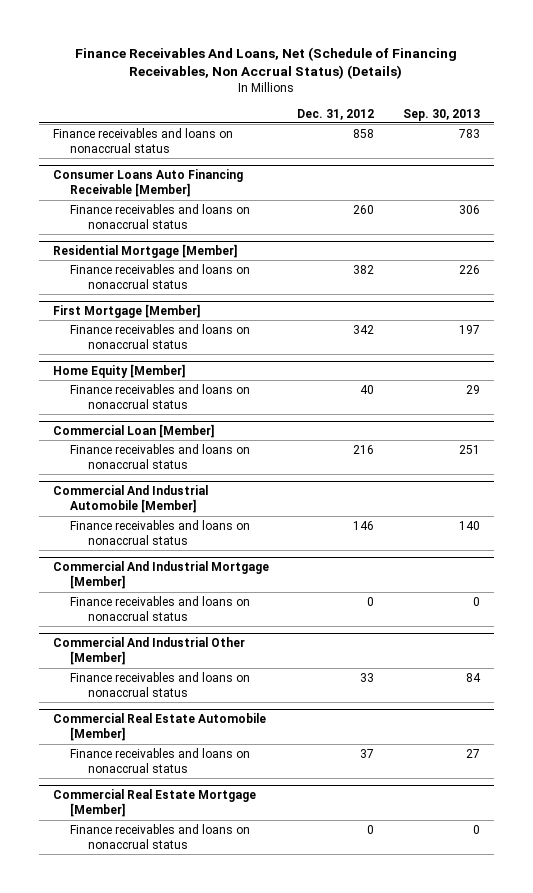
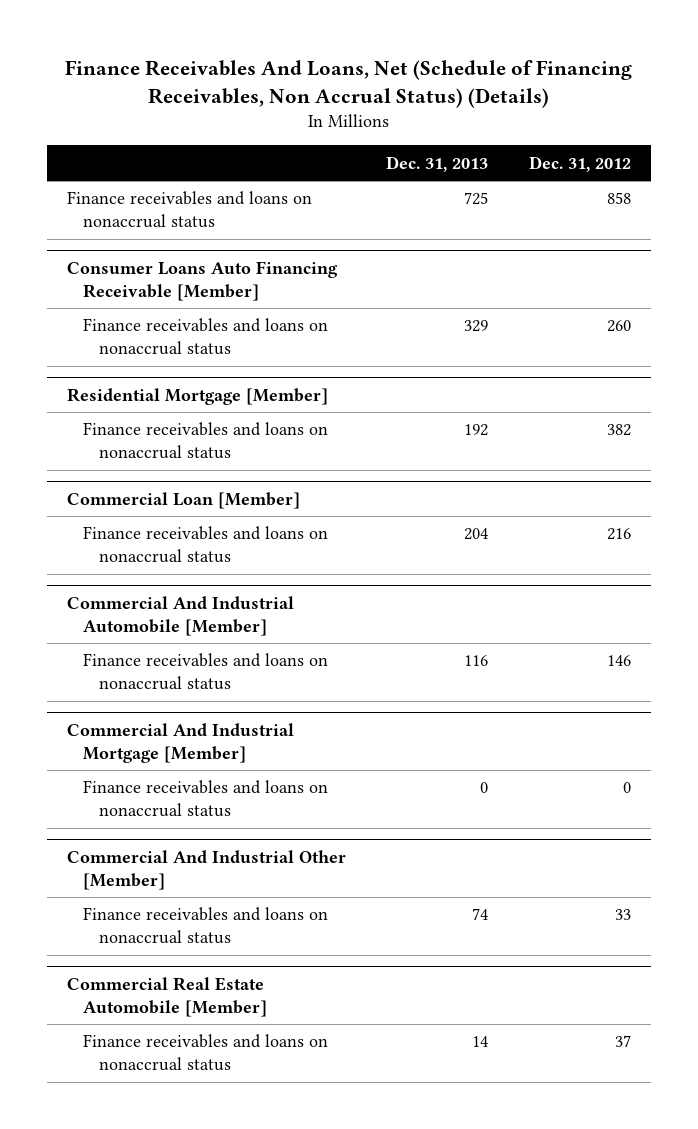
[402,108,480,121] Sep. 30, 2013 -> none
none -> [386,155,489,172] Dec. 31, 2013
[53,304,201,319] First Mortgage [Member] -> none
[70,323,251,349] Finance receivables and loans on nonaccrual status -> none
[53,364,186,379] Home Equity [Member] -> none
[70,383,251,409] Finance receivables and loans on nonaccrual status -> none
[53,789,257,818] Commercial Real Estate Mortgage [Member] -> none
[70,823,251,849] Finance receivables and loans on nonaccrual status -> none

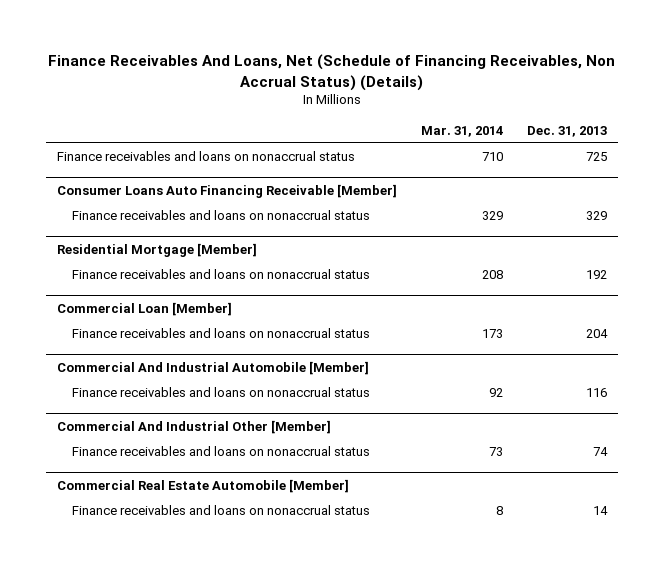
[528,155,631,172] Dec. 31, 2012 -> none
none -> [420,125,503,137] Mar. 31, 2014
[66,722,294,763] Commercial And Industrial Mortgage [Member] -> none
[82,780,328,818] Finance receivables and loans on nonaccrual status -> none

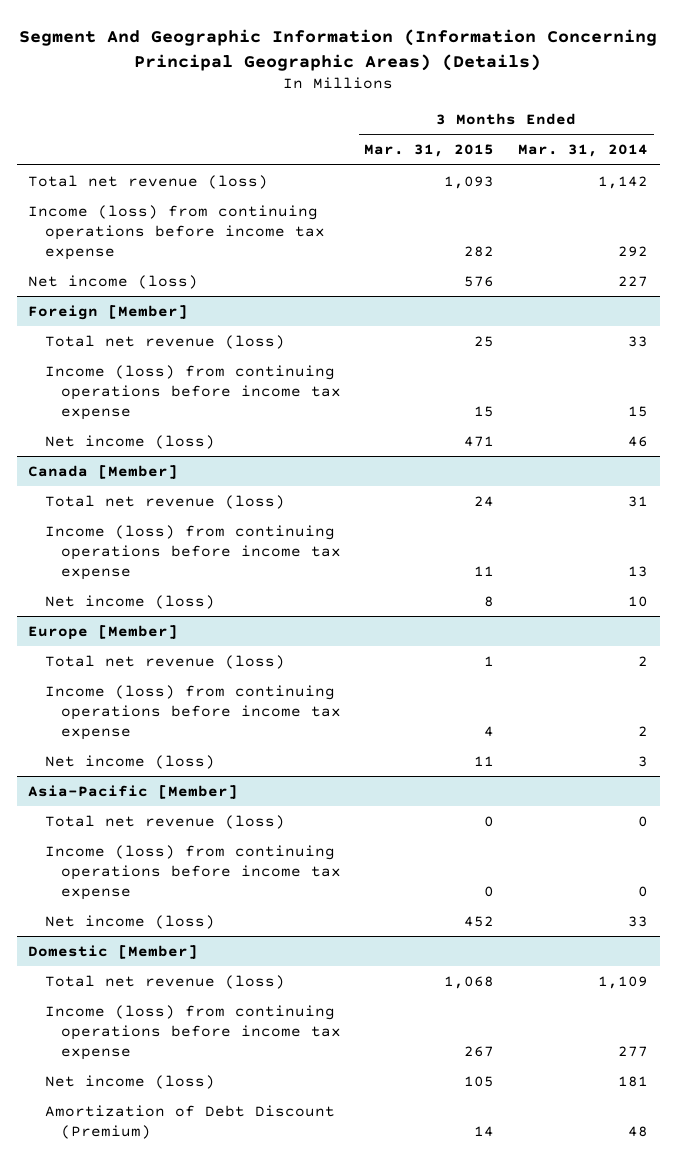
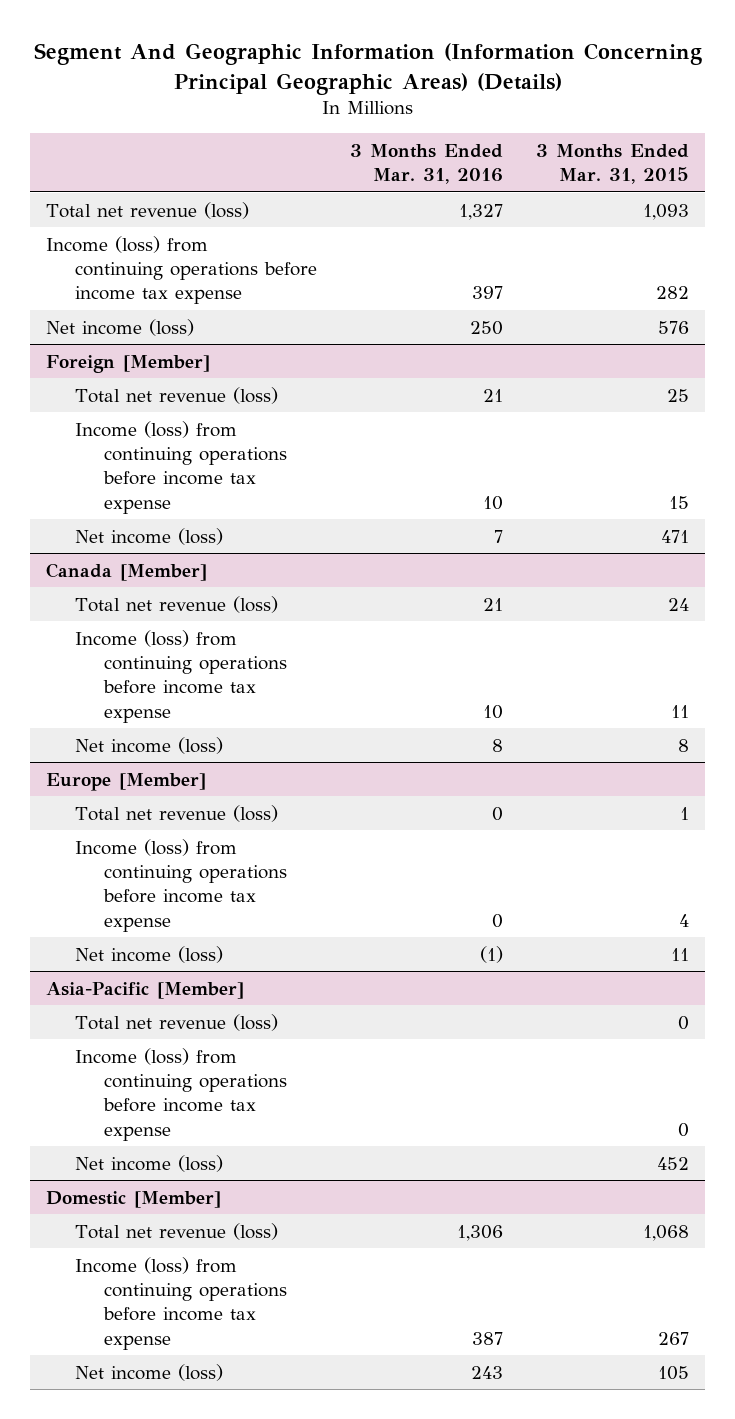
[518,144,649,158] Mar. 31, 2014 -> none
none -> [350,143,504,185] 3 Months Ended Mar. 31, 2016
[44,1104,335,1139] Amortization of Debt Discount (Premium) -> none

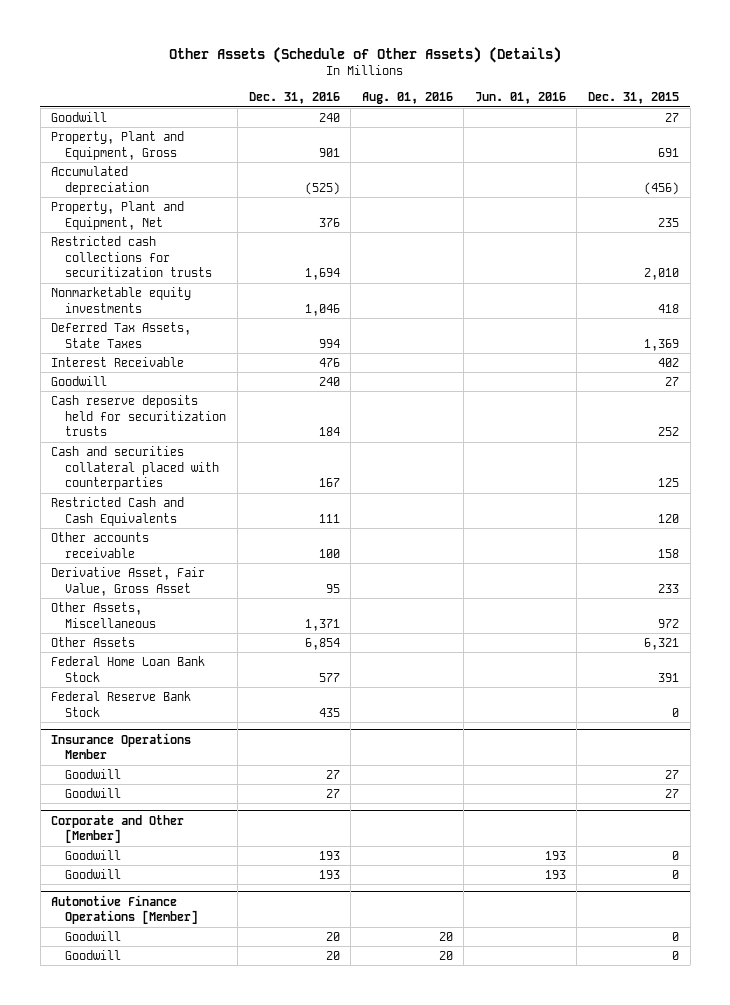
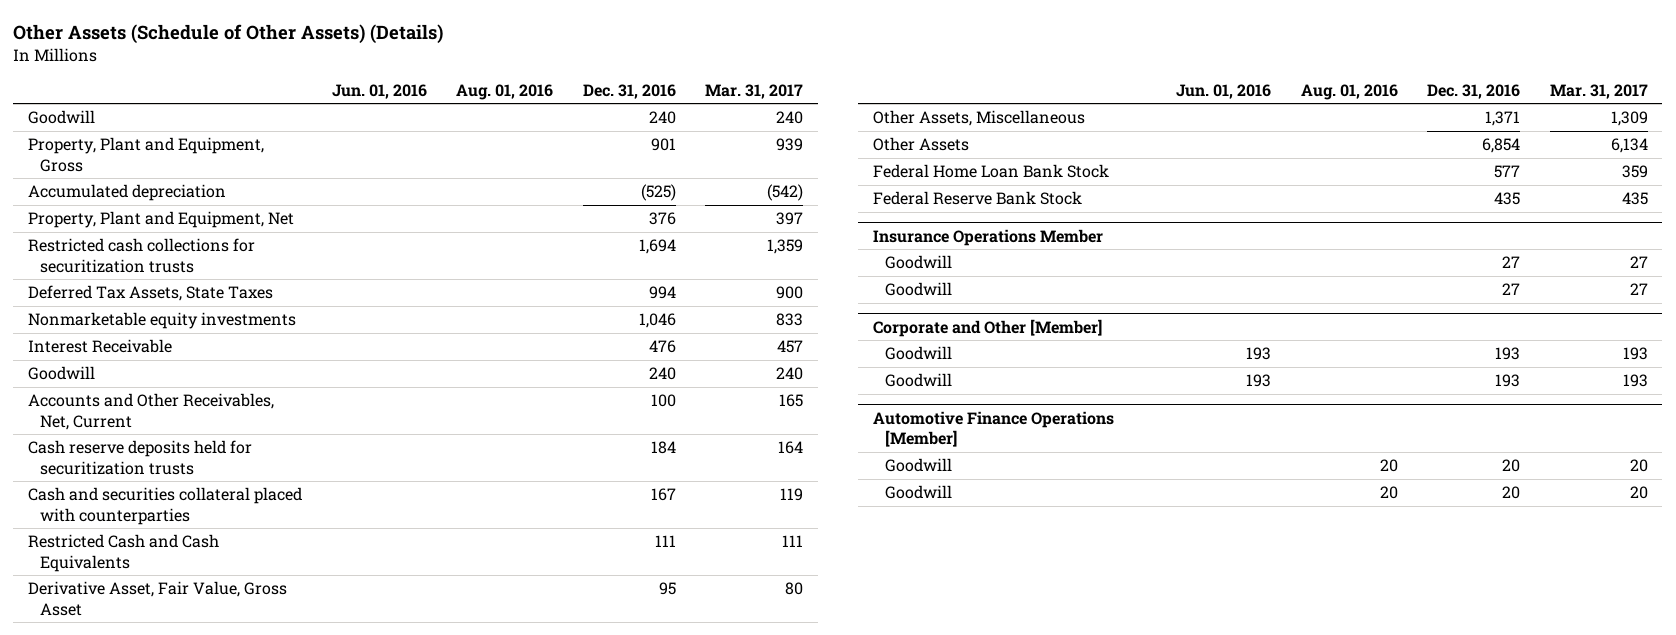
[587,92,679,105] Dec. 31, 2015 -> none
none -> [704,83,803,99] Mar. 31, 2017
[51,286,192,313] Nonmarketable equity investments -> [28,312,297,330] Nonmarketable equity investments
none -> [28,393,275,431] Accounts and Other Receivables, Net, Current
[51,531,150,558] Other accounts receivable -> none

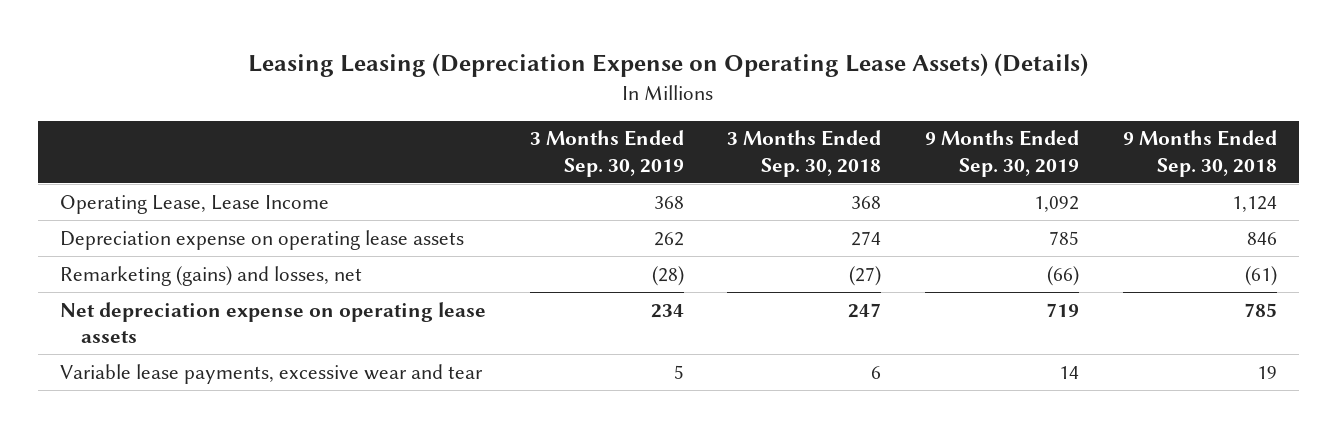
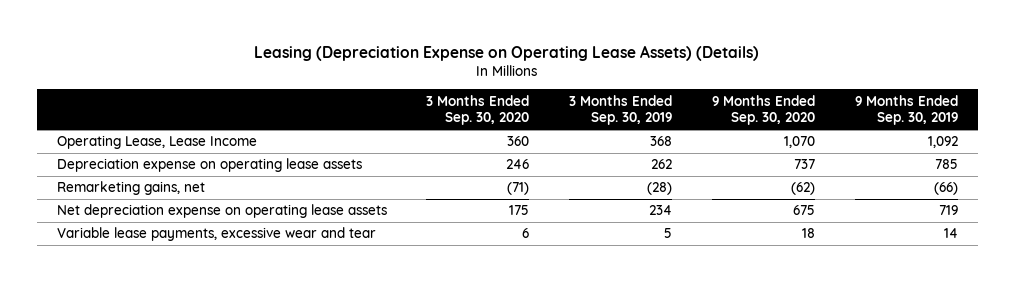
[248,53,1089,78] Leasing Leasing (Depreciation Expense on Operating Lease Assets) (Details) -> [254,44,760,61] Leasing (Depreciation Expense on Operating Lease Assets) (Details)
[727,130,882,177] 3 Months Ended Sep. 30, 2018 -> none
[1122,130,1277,177] 9 Months Ended Sep. 30, 2018 -> none
none -> [426,94,530,126] 3 Months Ended Sep. 30, 2020
none -> [711,94,815,126] 9 Months Ended Sep. 30, 2020
[60,265,363,286] Remarketing (gains) and losses, net -> [56,181,205,196] Remarketing gains, net

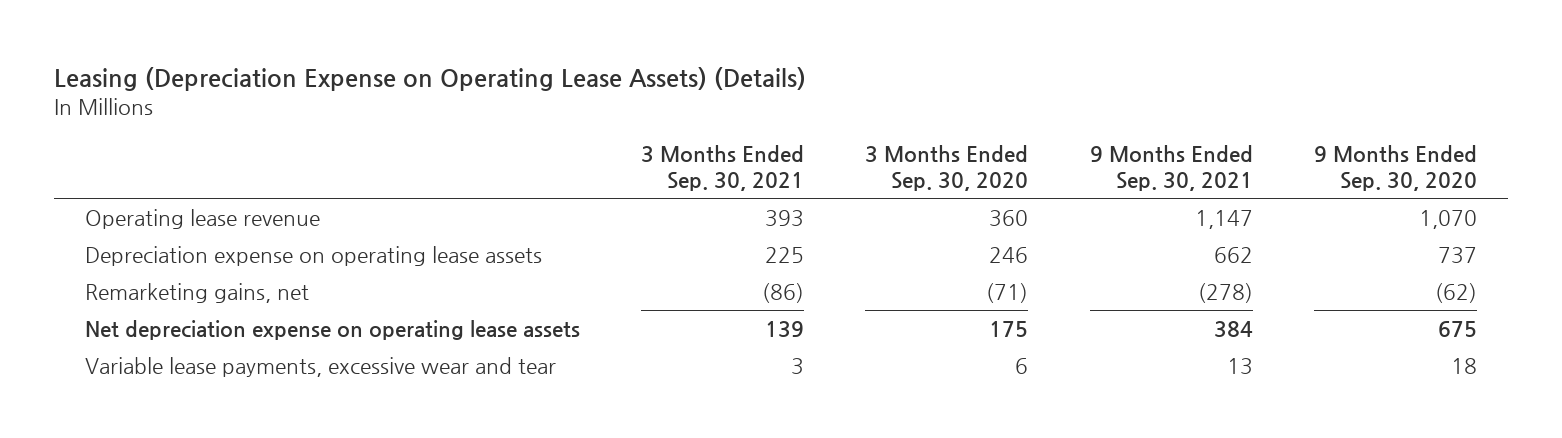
[569,94,673,126] 3 Months Ended Sep. 30, 2019 -> none
[854,94,958,126] 9 Months Ended Sep. 30, 2019 -> none
none -> [640,144,804,192] 3 Months Ended Sep. 30, 2021
none -> [1089,144,1253,192] 9 Months Ended Sep. 30, 2021
[56,135,257,150] Operating Lease, Lease Income -> [84,208,320,229] Operating lease revenue

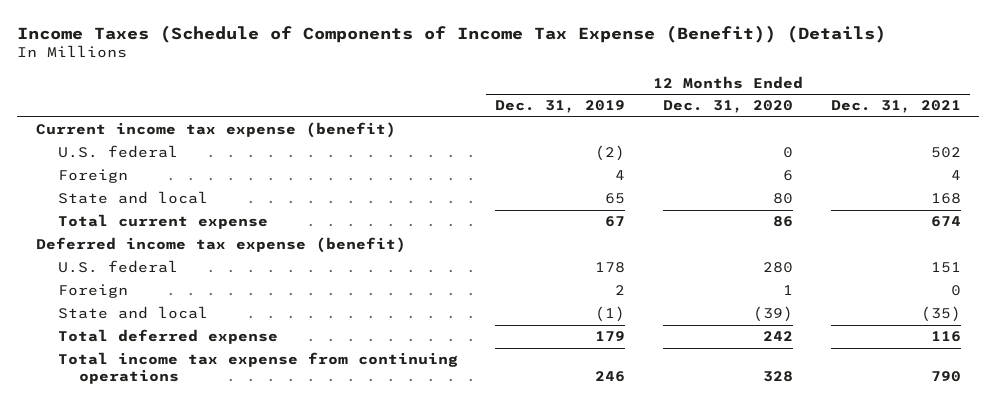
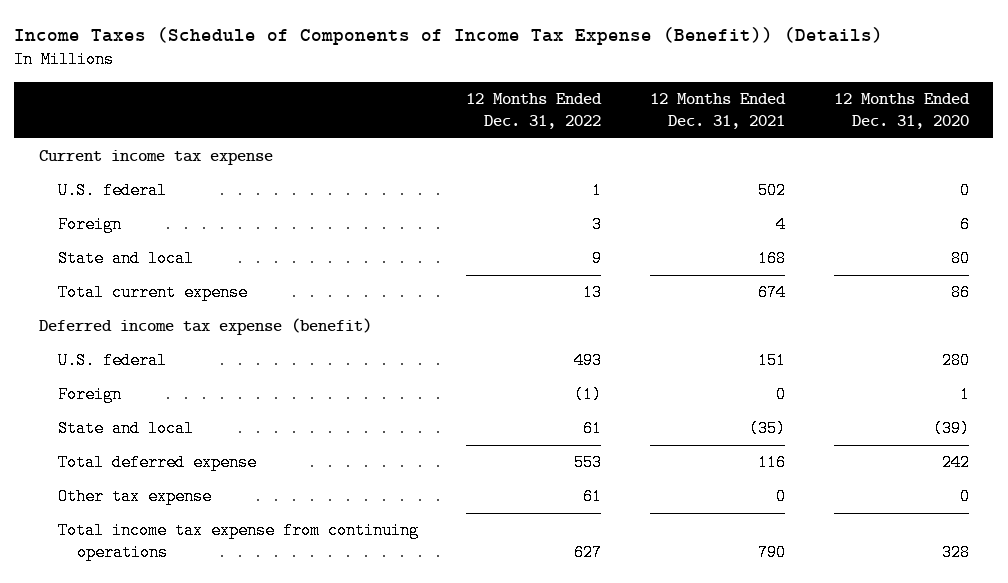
[495,100,626,114] Dec. 31, 2019 -> none
none -> [466,92,603,129] 12 Months Ended Dec. 31, 2022
[35,122,396,139] Current income tax expense (benefit) -> [38,150,273,166] Current income tax expense
none -> [57,488,212,506] Other tax expense

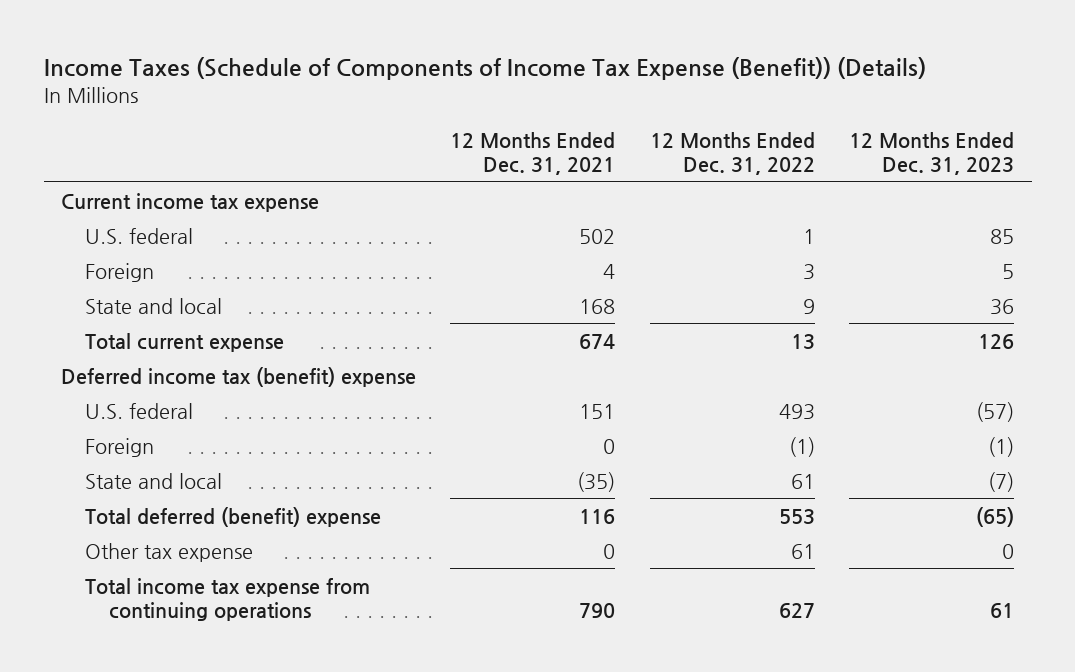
[834,92,971,129] 12 Months Ended Dec. 31, 2020 -> none
none -> [849,131,1015,176] 12 Months Ended Dec. 31, 2023
[38,318,372,336] Deferred income tax expense (benefit) -> [60,366,416,387] Deferred income tax (benefit) expense
[57,454,257,472] Total deferred expense -> [84,506,381,527] Total deferred (benefit) expense

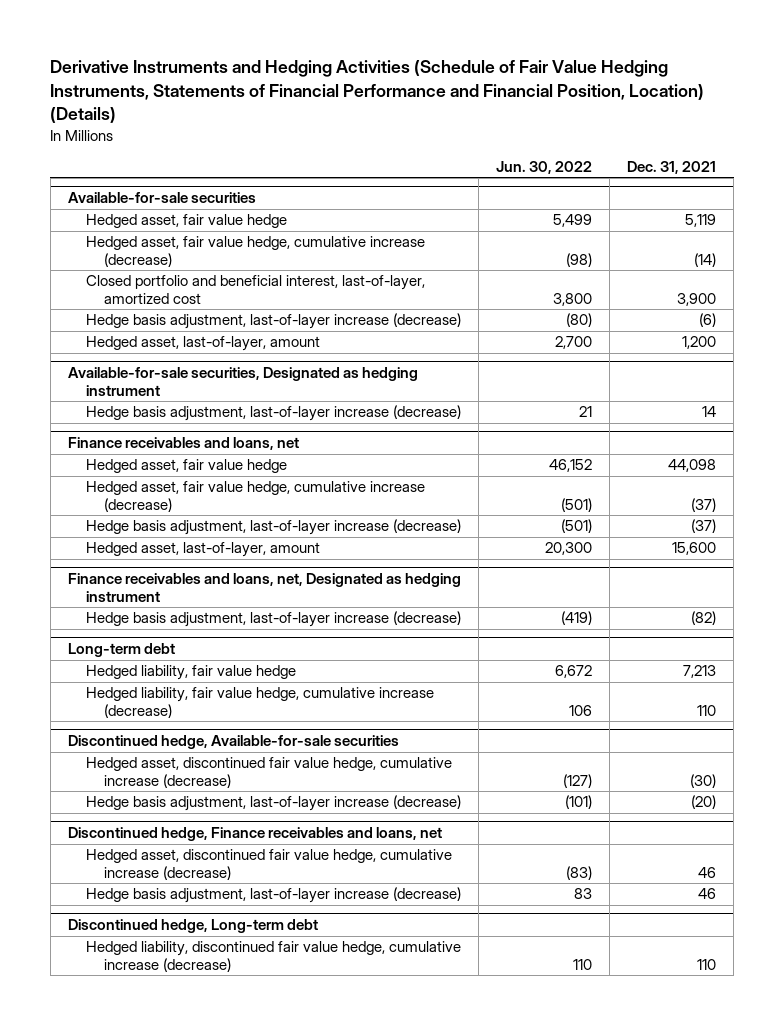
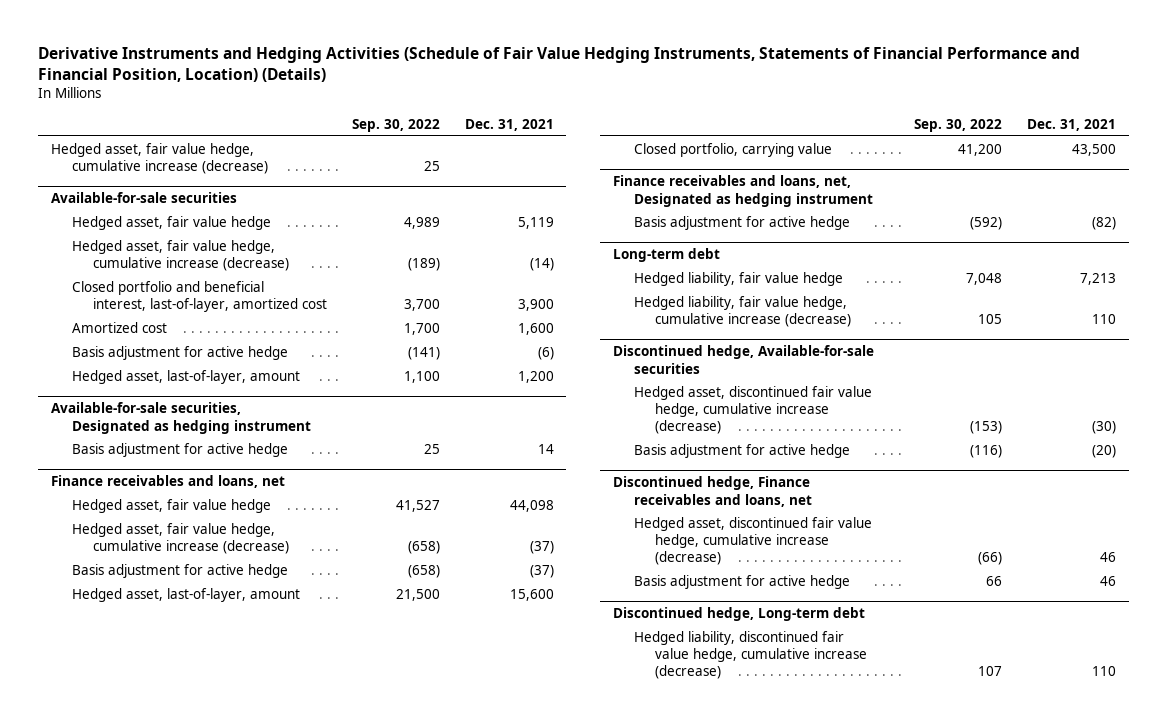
[495,160,592,174] Jun. 30, 2022 -> none
none -> [351,118,440,132] Sep. 30, 2022
none -> [50,142,268,174] Hedged asset, fair value hedge, cumulative increase (decrease)
none -> [71,321,167,333] Amortized cost
[85,313,461,330] Hedge basis adjustment, last-of-layer increase (decrease) -> [71,345,288,360] Basis adjustment for active hedge
[85,405,461,422] Hedge basis adjustment, last-of-layer increase (decrease) -> [71,442,288,457] Basis adjustment for active hedge
[85,519,461,536] Hedge basis adjustment, last-of-layer increase (decrease) -> [71,563,288,578] Basis adjustment for active hedge
none -> [634,142,833,157] Closed portfolio, carrying value
[85,611,461,628] Hedge basis adjustment, last-of-layer increase (decrease) -> [634,215,851,230] Basis adjustment for active hedge
[85,795,461,812] Hedge basis adjustment, last-of-layer increase (decrease) -> [634,443,851,458] Basis adjustment for active hedge
[85,887,461,904] Hedge basis adjustment, last-of-layer increase (decrease) -> [634,574,851,589] Basis adjustment for active hedge

